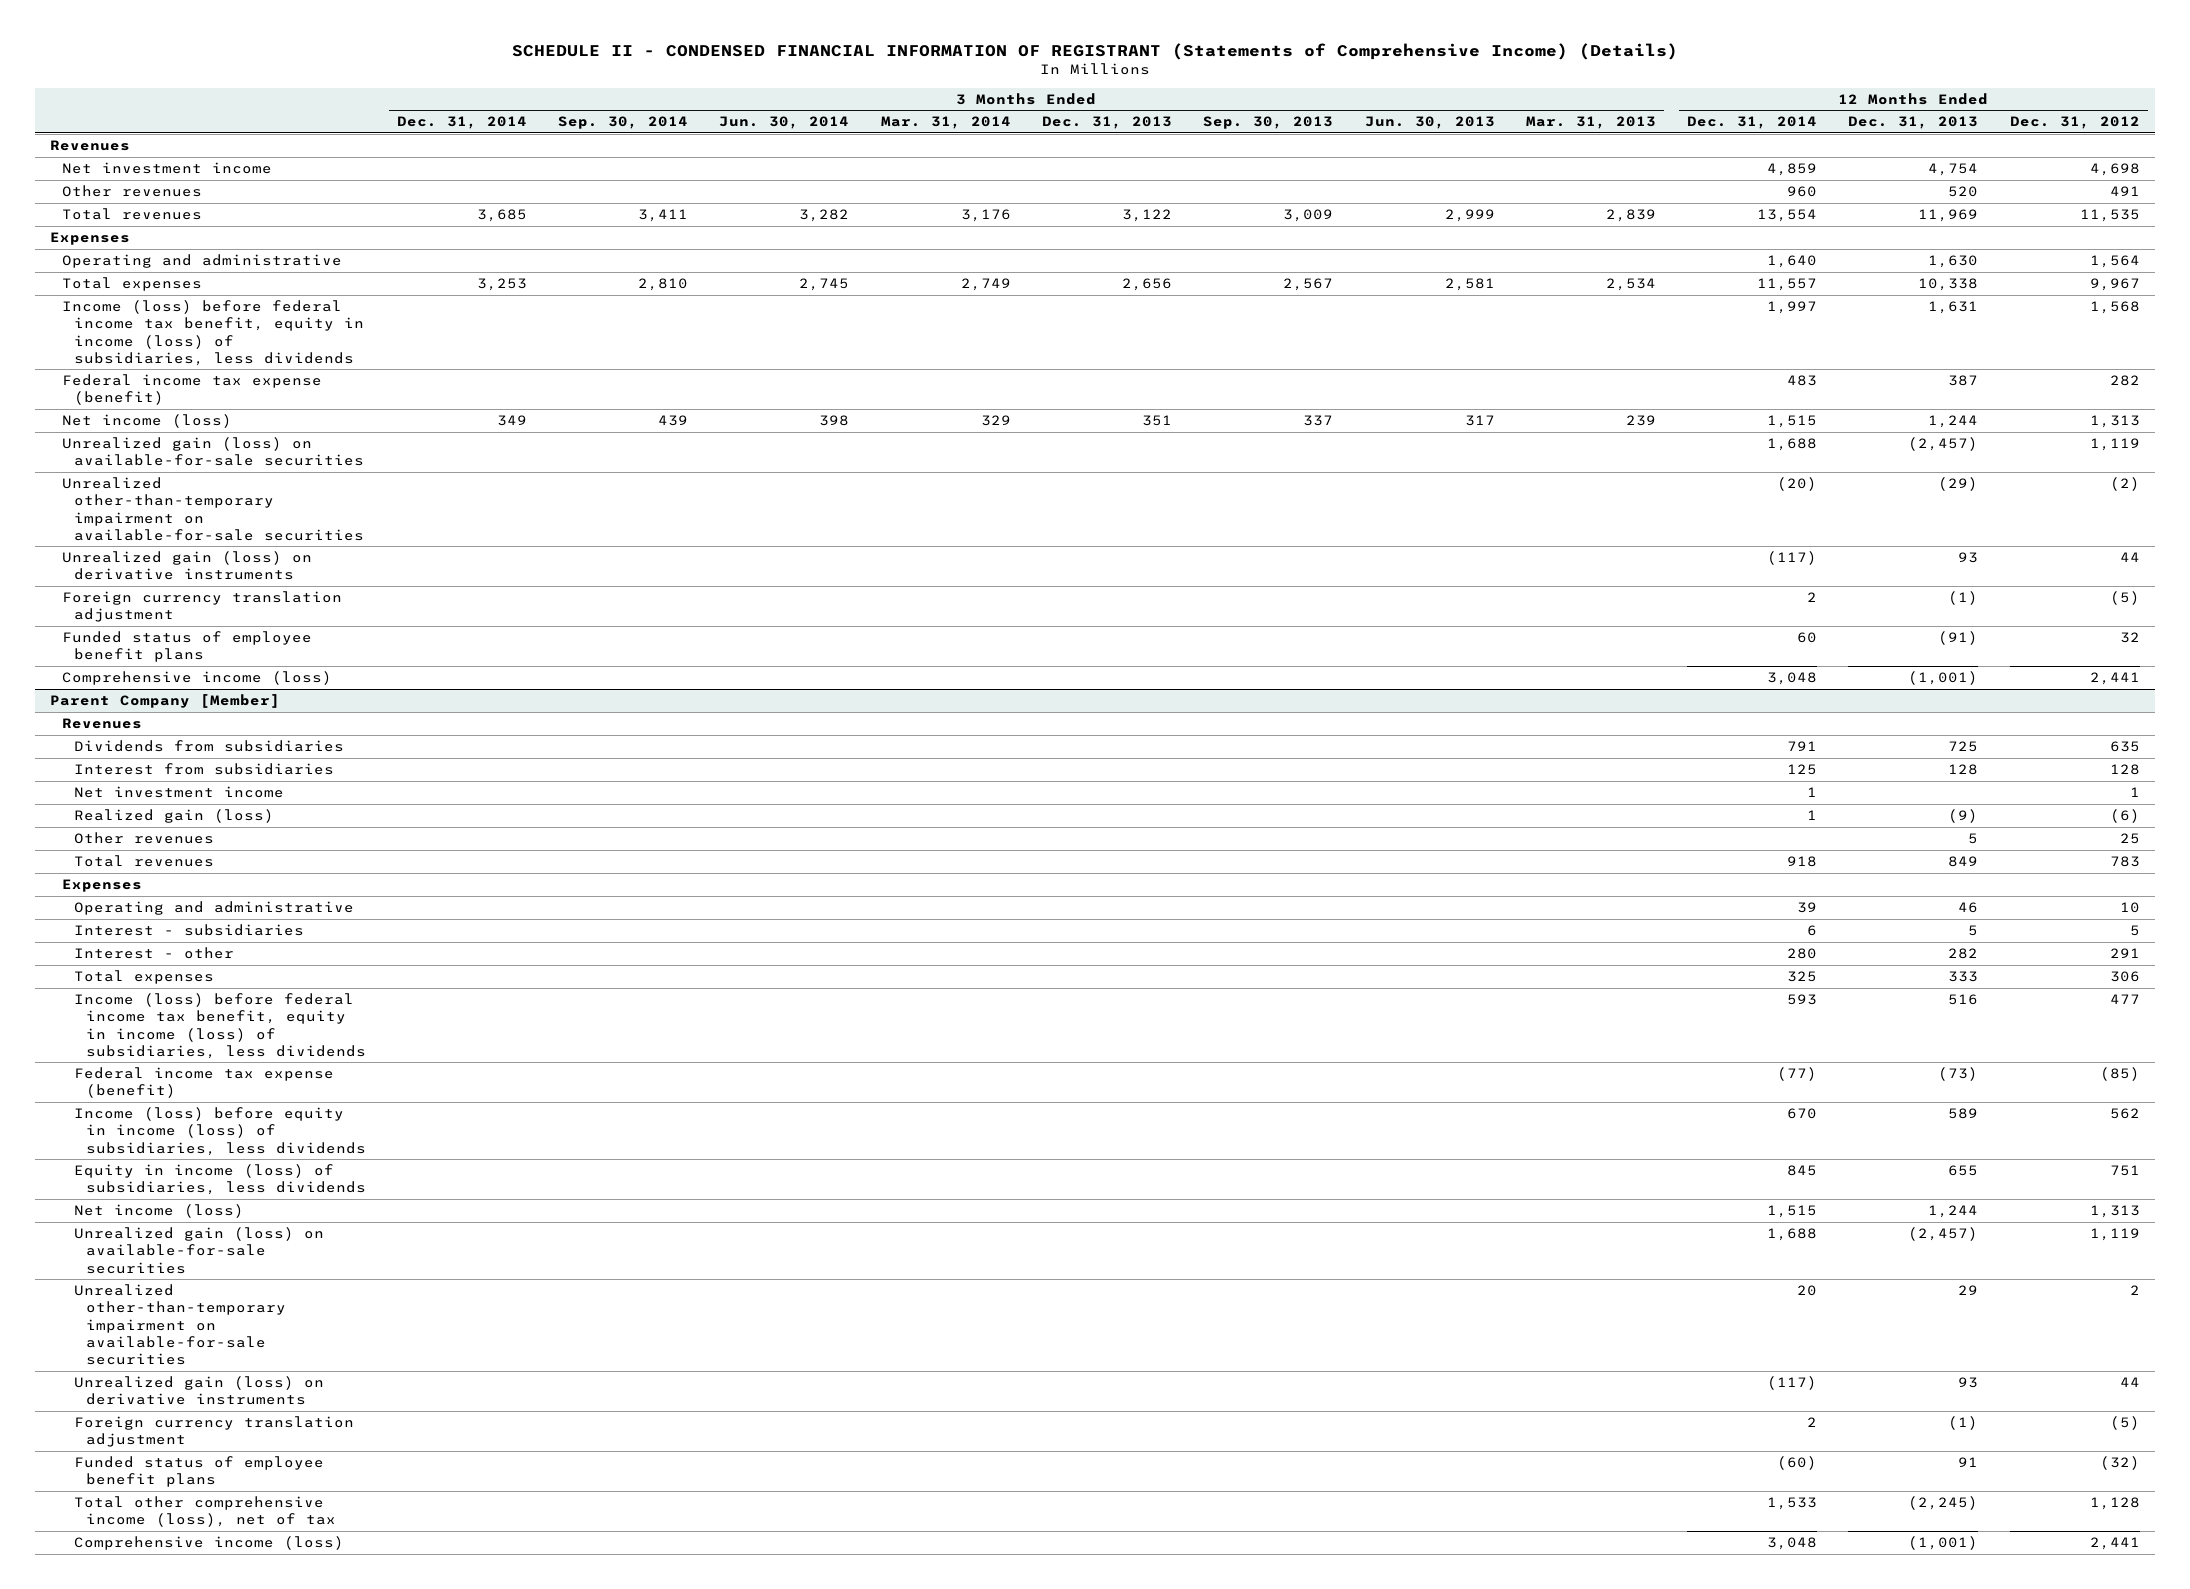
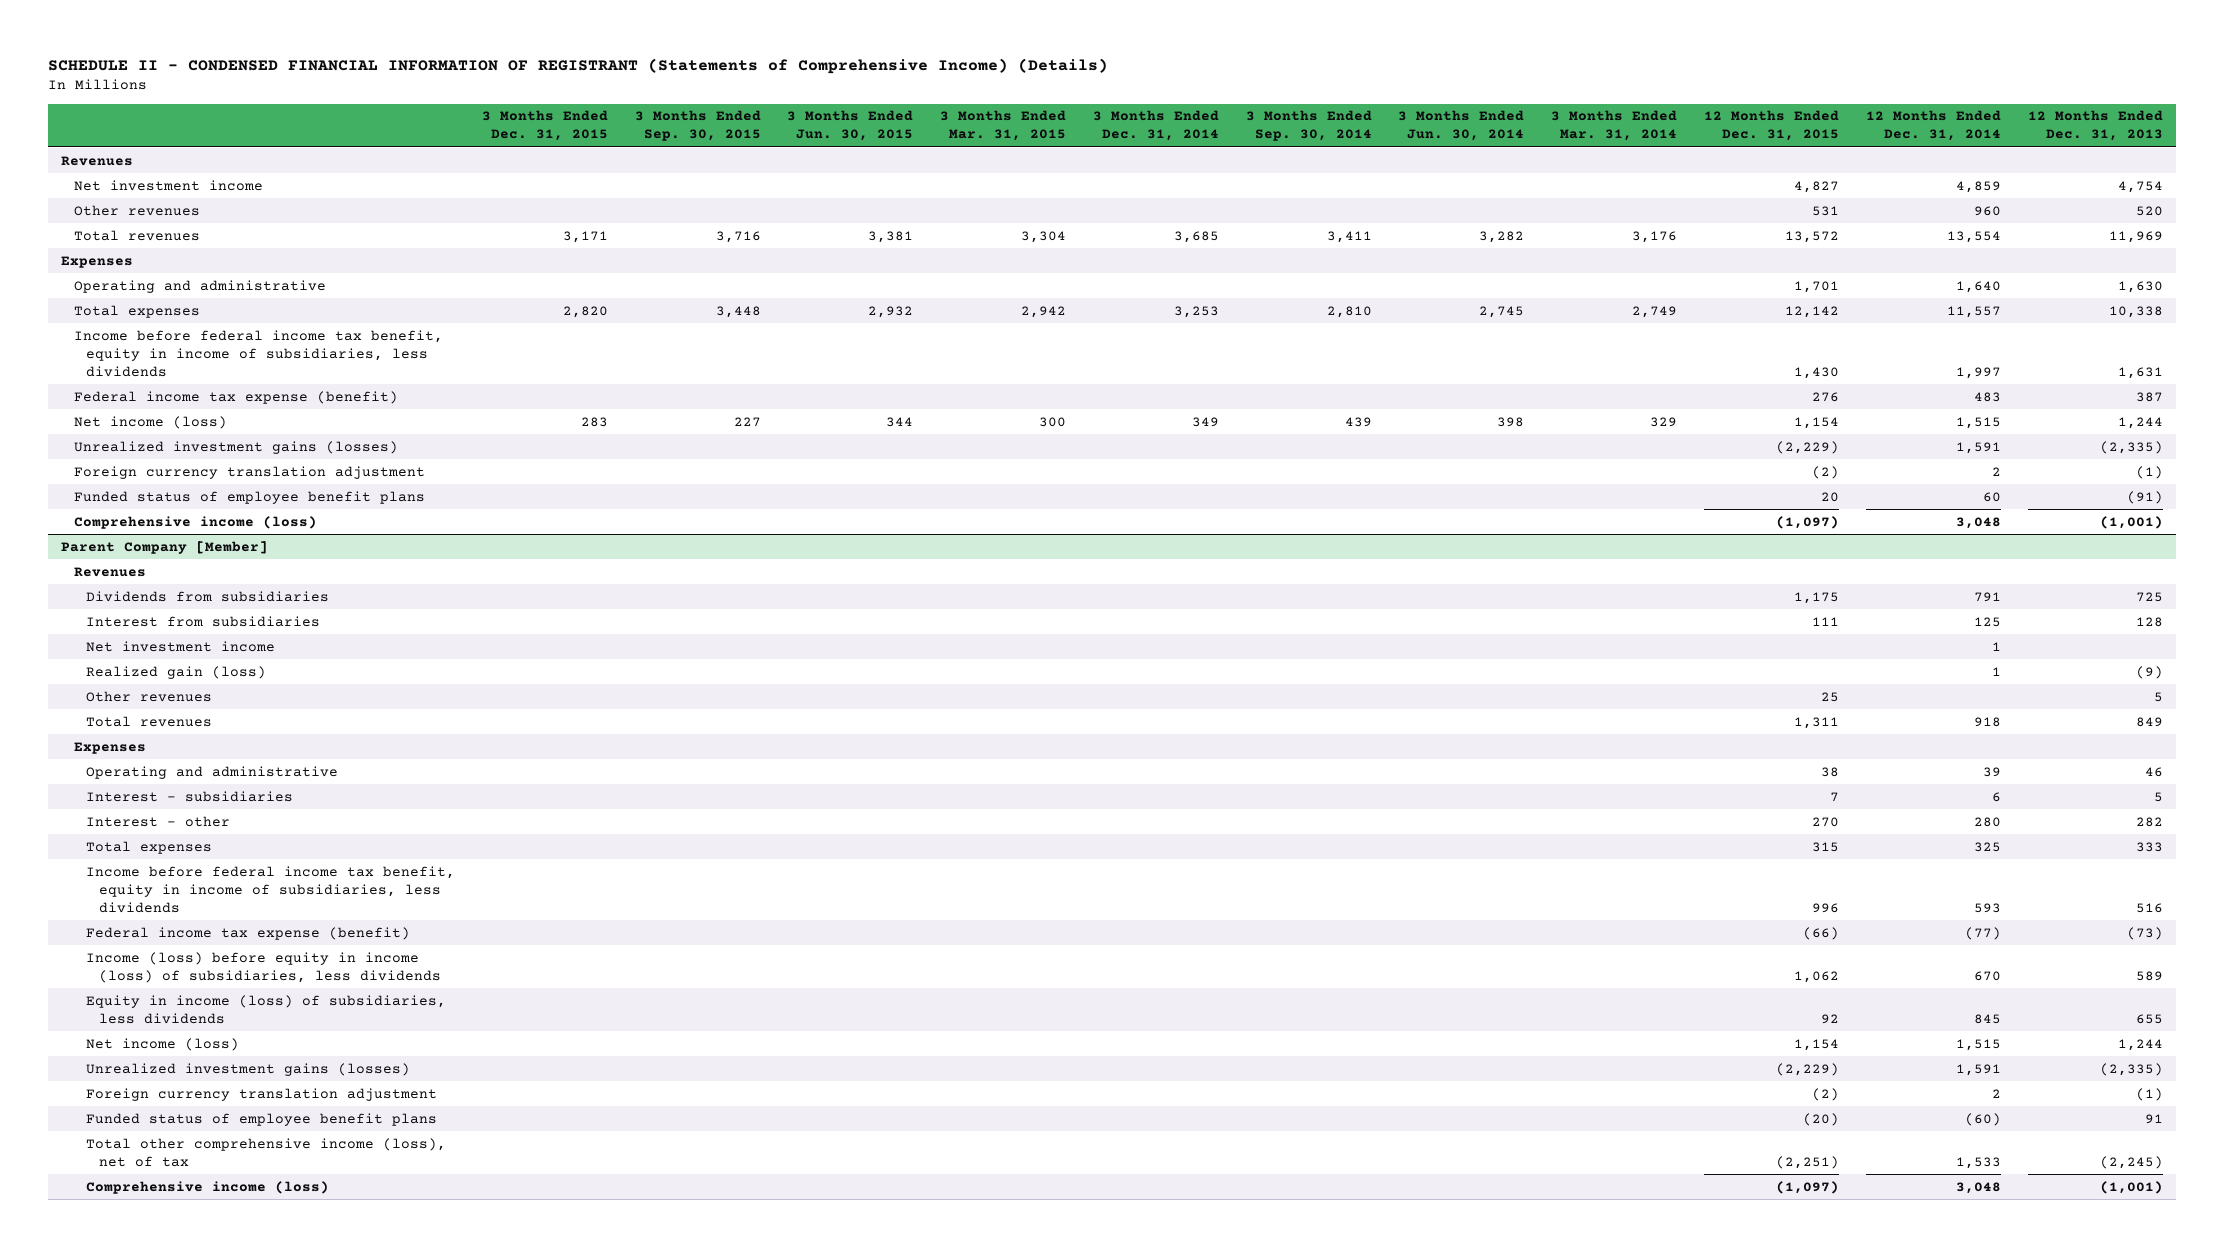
[1042,116,1173,130] Dec. 31, 2013 -> none
[1203,116,1334,130] Sep. 30, 2013 -> none
[1364,116,1495,130] Jun. 30, 2013 -> none
[1525,116,1656,130] Mar. 31, 2013 -> none
[2009,116,2140,130] Dec. 31, 2012 -> none
none -> [481,110,608,142] 3 Months Ended Dec. 31, 2015
none -> [634,110,761,142] 3 Months Ended Sep. 30, 2015
none -> [787,110,914,142] 3 Months Ended Jun. 30, 2015
none -> [940,110,1067,142] 3 Months Ended Mar. 31, 2015
none -> [1703,110,1839,142] 12 Months Ended Dec. 31, 2015
[61,300,364,366] Income (loss) before federal income tax benefit, equity in income (loss) of subsidiaries, less dividends -> [73,329,443,377] Income before federal income tax benefit, equity in income of subsidiaries, less dividends
[61,437,364,467] Unrealized gain (loss) on available-for-sale securities -> none
[61,477,364,541] Unrealized other-than-temporary impairment on available-for-sale securities -> none
[61,551,312,581] Unrealized gain (loss) on derivative instruments -> none
none -> [73,440,398,454] Unrealized investment gains (losses)
[73,993,366,1059] Income (loss) before federal income tax benefit, equity in income (loss) of subsidiaries, less dividends -> [86,865,456,913] Income before federal income tax benefit, equity in income of subsidiaries, less dividends
[73,1227,324,1274] Unrealized gain (loss) on available-for-sale securities -> none
[73,1284,286,1366] Unrealized other-than-temporary impairment on available-for-sale securities -> none
[73,1376,324,1406] Unrealized gain (loss) on derivative instruments -> none
none -> [86,1062,411,1076] Unrealized investment gains (losses)

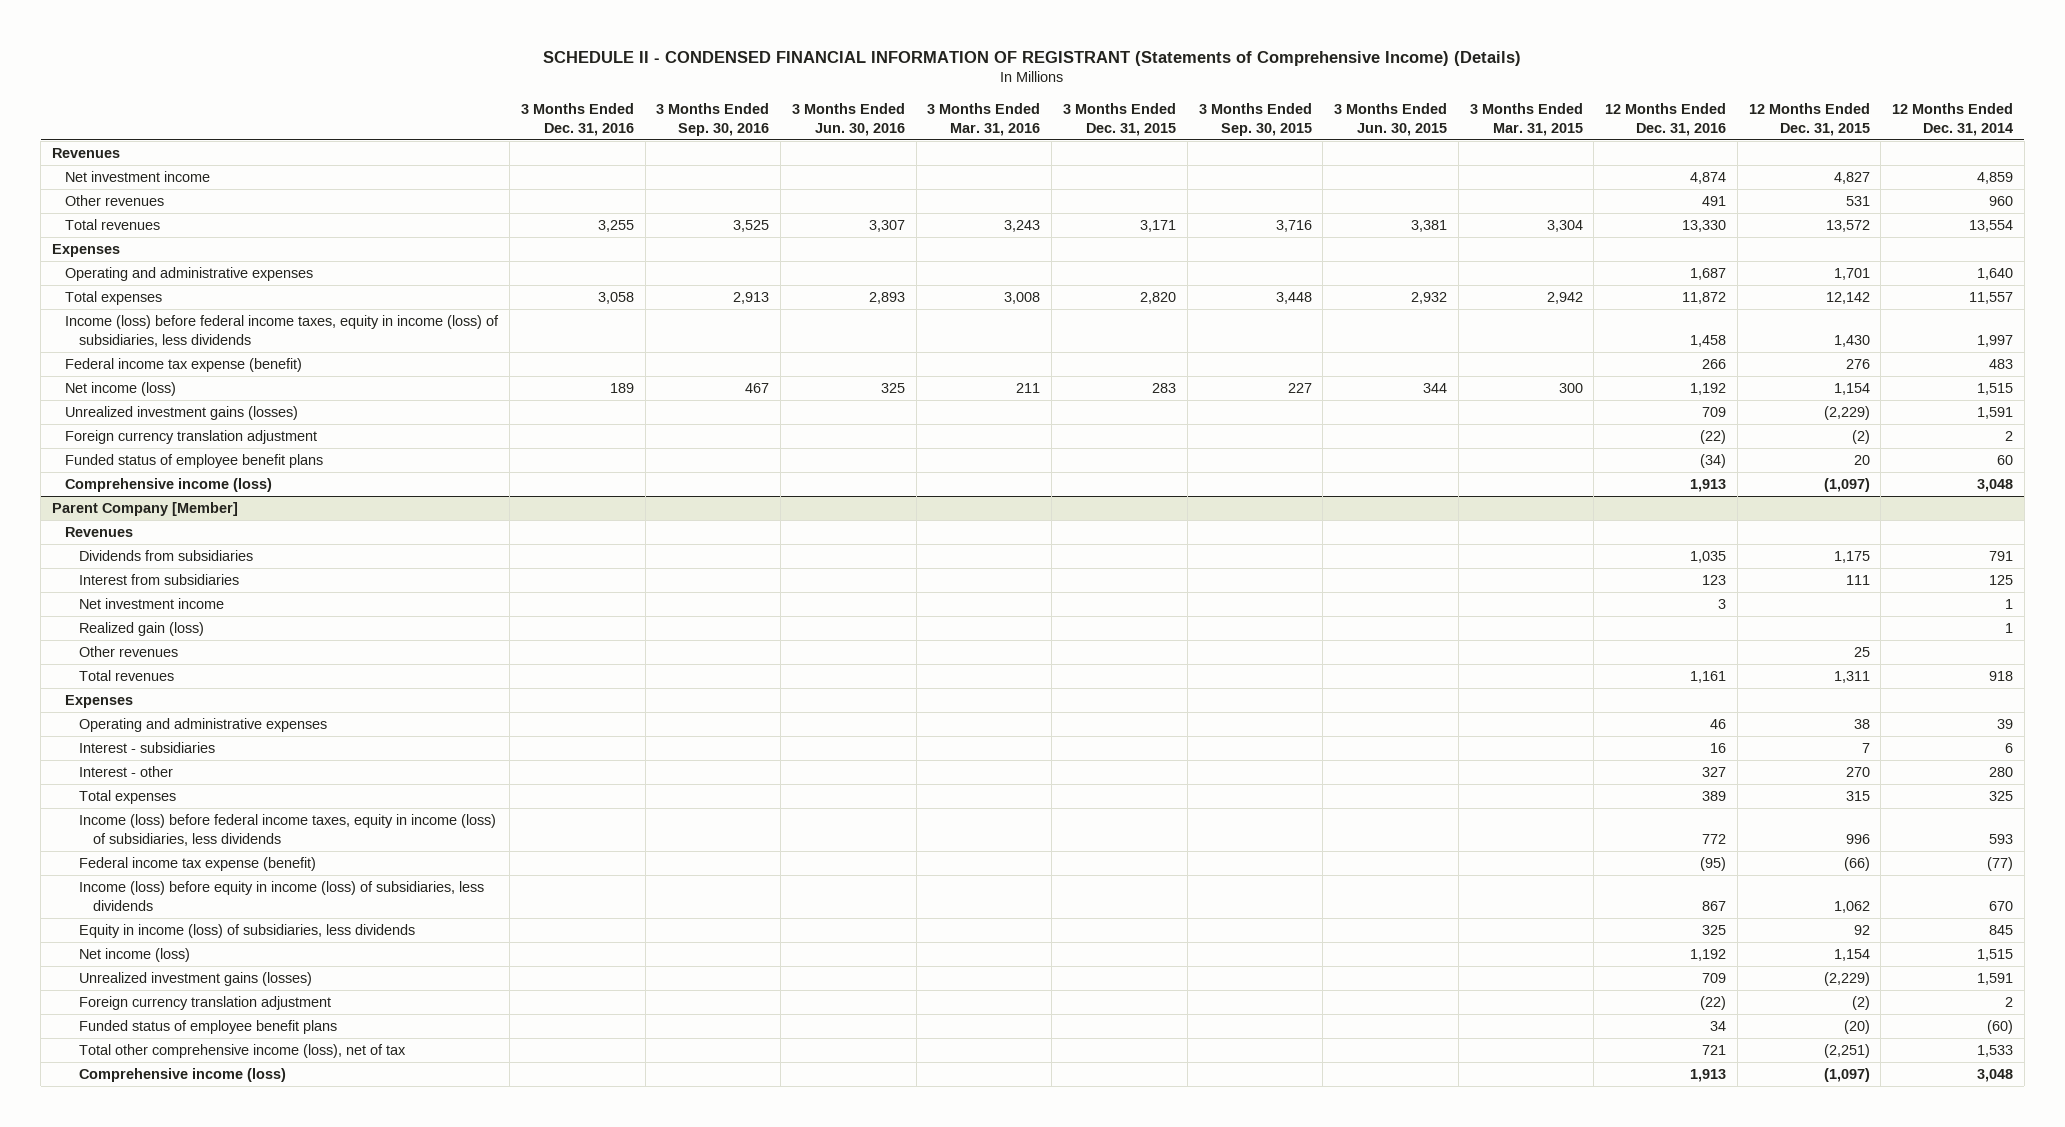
[1092,110,1219,142] 3 Months Ended Dec. 31, 2014 -> none
[1245,110,1372,142] 3 Months Ended Sep. 30, 2014 -> none
[1398,110,1525,142] 3 Months Ended Jun. 30, 2014 -> none
[1551,110,1678,142] 3 Months Ended Mar. 31, 2014 -> none
[2027,110,2163,142] 12 Months Ended Dec. 31, 2013 -> none
none -> [520,102,634,136] 3 Months Ended Dec. 31, 2016
none -> [656,102,770,136] 3 Months Ended Sep. 30, 2016
none -> [791,102,905,136] 3 Months Ended Jun. 30, 2016
none -> [927,102,1041,136] 3 Months Ended Mar. 31, 2016
none -> [1605,102,1727,136] 12 Months Ended Dec. 31, 2016
[73,279,326,293] Operating and administrative -> [65,267,314,282] Operating and administrative expenses
[73,329,443,377] Income before federal income tax benefit, equity in income of subsidiaries, less dividends -> [65,315,500,347] Income (loss) before federal income taxes, equity in income (loss) of subsidiaries, less dividends
[86,765,339,779] Operating and administrative -> [79,718,328,733] Operating and administrative expenses
[86,865,456,913] Income before federal income tax benefit, equity in income of subsidiaries, less dividends -> [79,814,497,846] Income (loss) before federal income taxes, equity in income (loss) of subsidiaries, less dividends

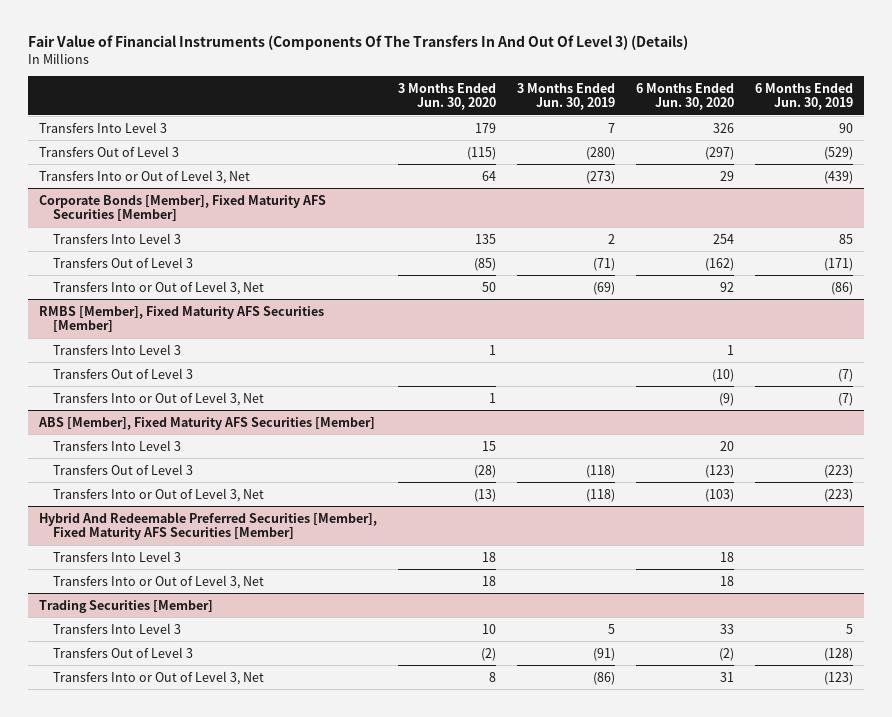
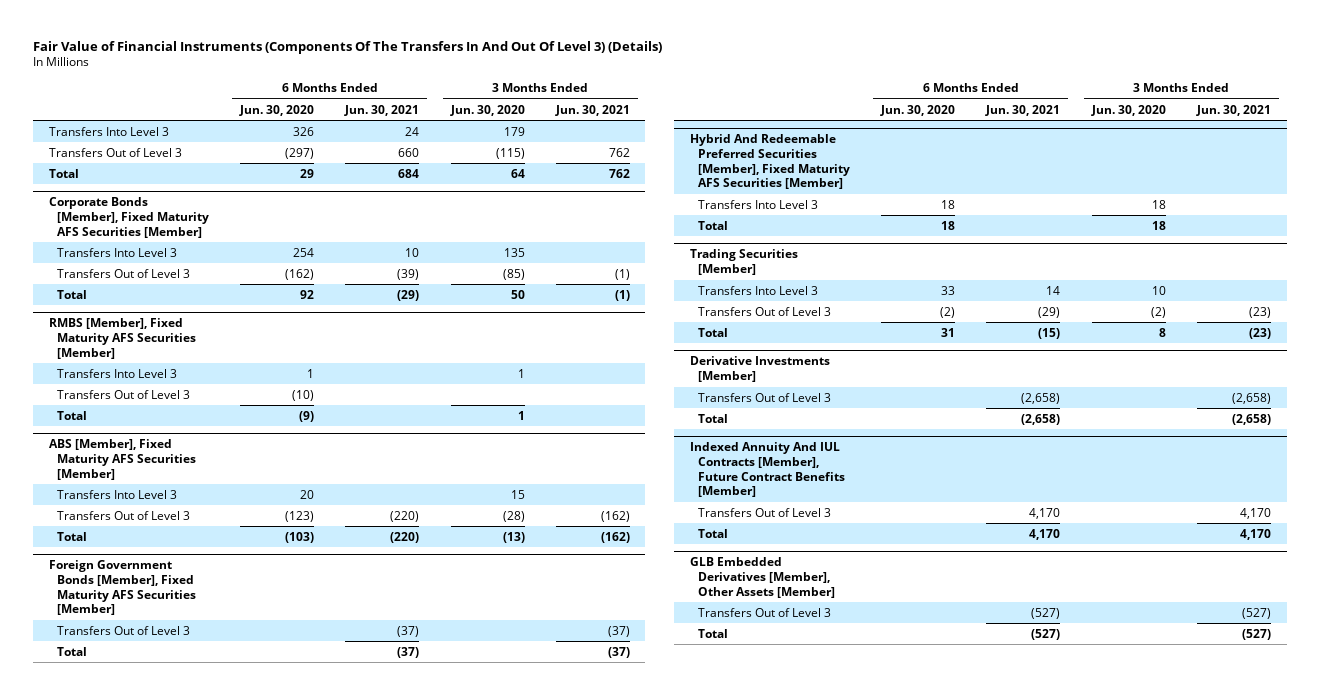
[516,82,615,111] 3 Months Ended Jun. 30, 2019 -> none
[755,82,854,111] 6 Months Ended Jun. 30, 2019 -> none
none -> [344,104,420,116] Jun. 30, 2021
none -> [554,104,630,116] Jun. 30, 2021
[38,169,250,184] Transfers Into or Out of Level 3, Net -> [48,168,79,178] Total
[53,280,265,295] Transfers Into or Out of Level 3, Net -> [56,289,87,299] Total
[53,391,265,406] Transfers Into or Out of Level 3, Net -> [56,410,87,420] Total
[53,487,265,502] Transfers Into or Out of Level 3, Net -> [56,531,87,541] Total
none -> [48,560,196,616] Foreign Government Bonds [Member], Fixed Maturity AFS Securities [Member]
none -> [56,625,190,635] Transfers Out of Level 3
none -> [56,646,87,656] Total
[53,574,265,589] Transfers Into or Out of Level 3, Net -> [697,220,728,230] Total
[53,670,265,685] Transfers Into or Out of Level 3, Net -> [697,327,728,337] Total
none -> [689,356,830,382] Derivative Investments [Member]
none -> [697,392,831,402] Transfers Out of Level 3
none -> [697,413,728,423] Total
none -> [689,442,845,498] Indexed Annuity And IUL Contracts [Member], Future Contract Benefits [Member]
none -> [697,507,831,517] Transfers Out of Level 3
none -> [697,528,728,538] Total
none -> [689,557,835,598] GLB Embedded Derivatives [Member], Other Assets [Member]
none -> [697,607,831,617] Transfers Out of Level 3
none -> [697,628,728,638] Total

